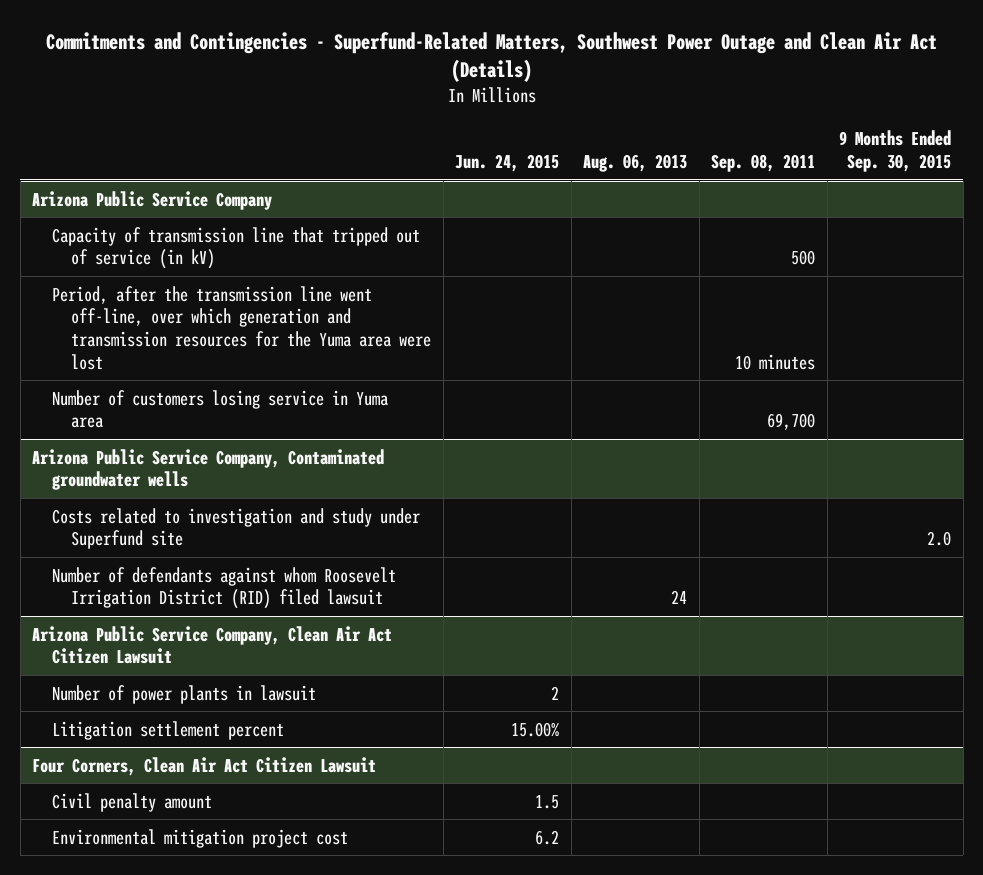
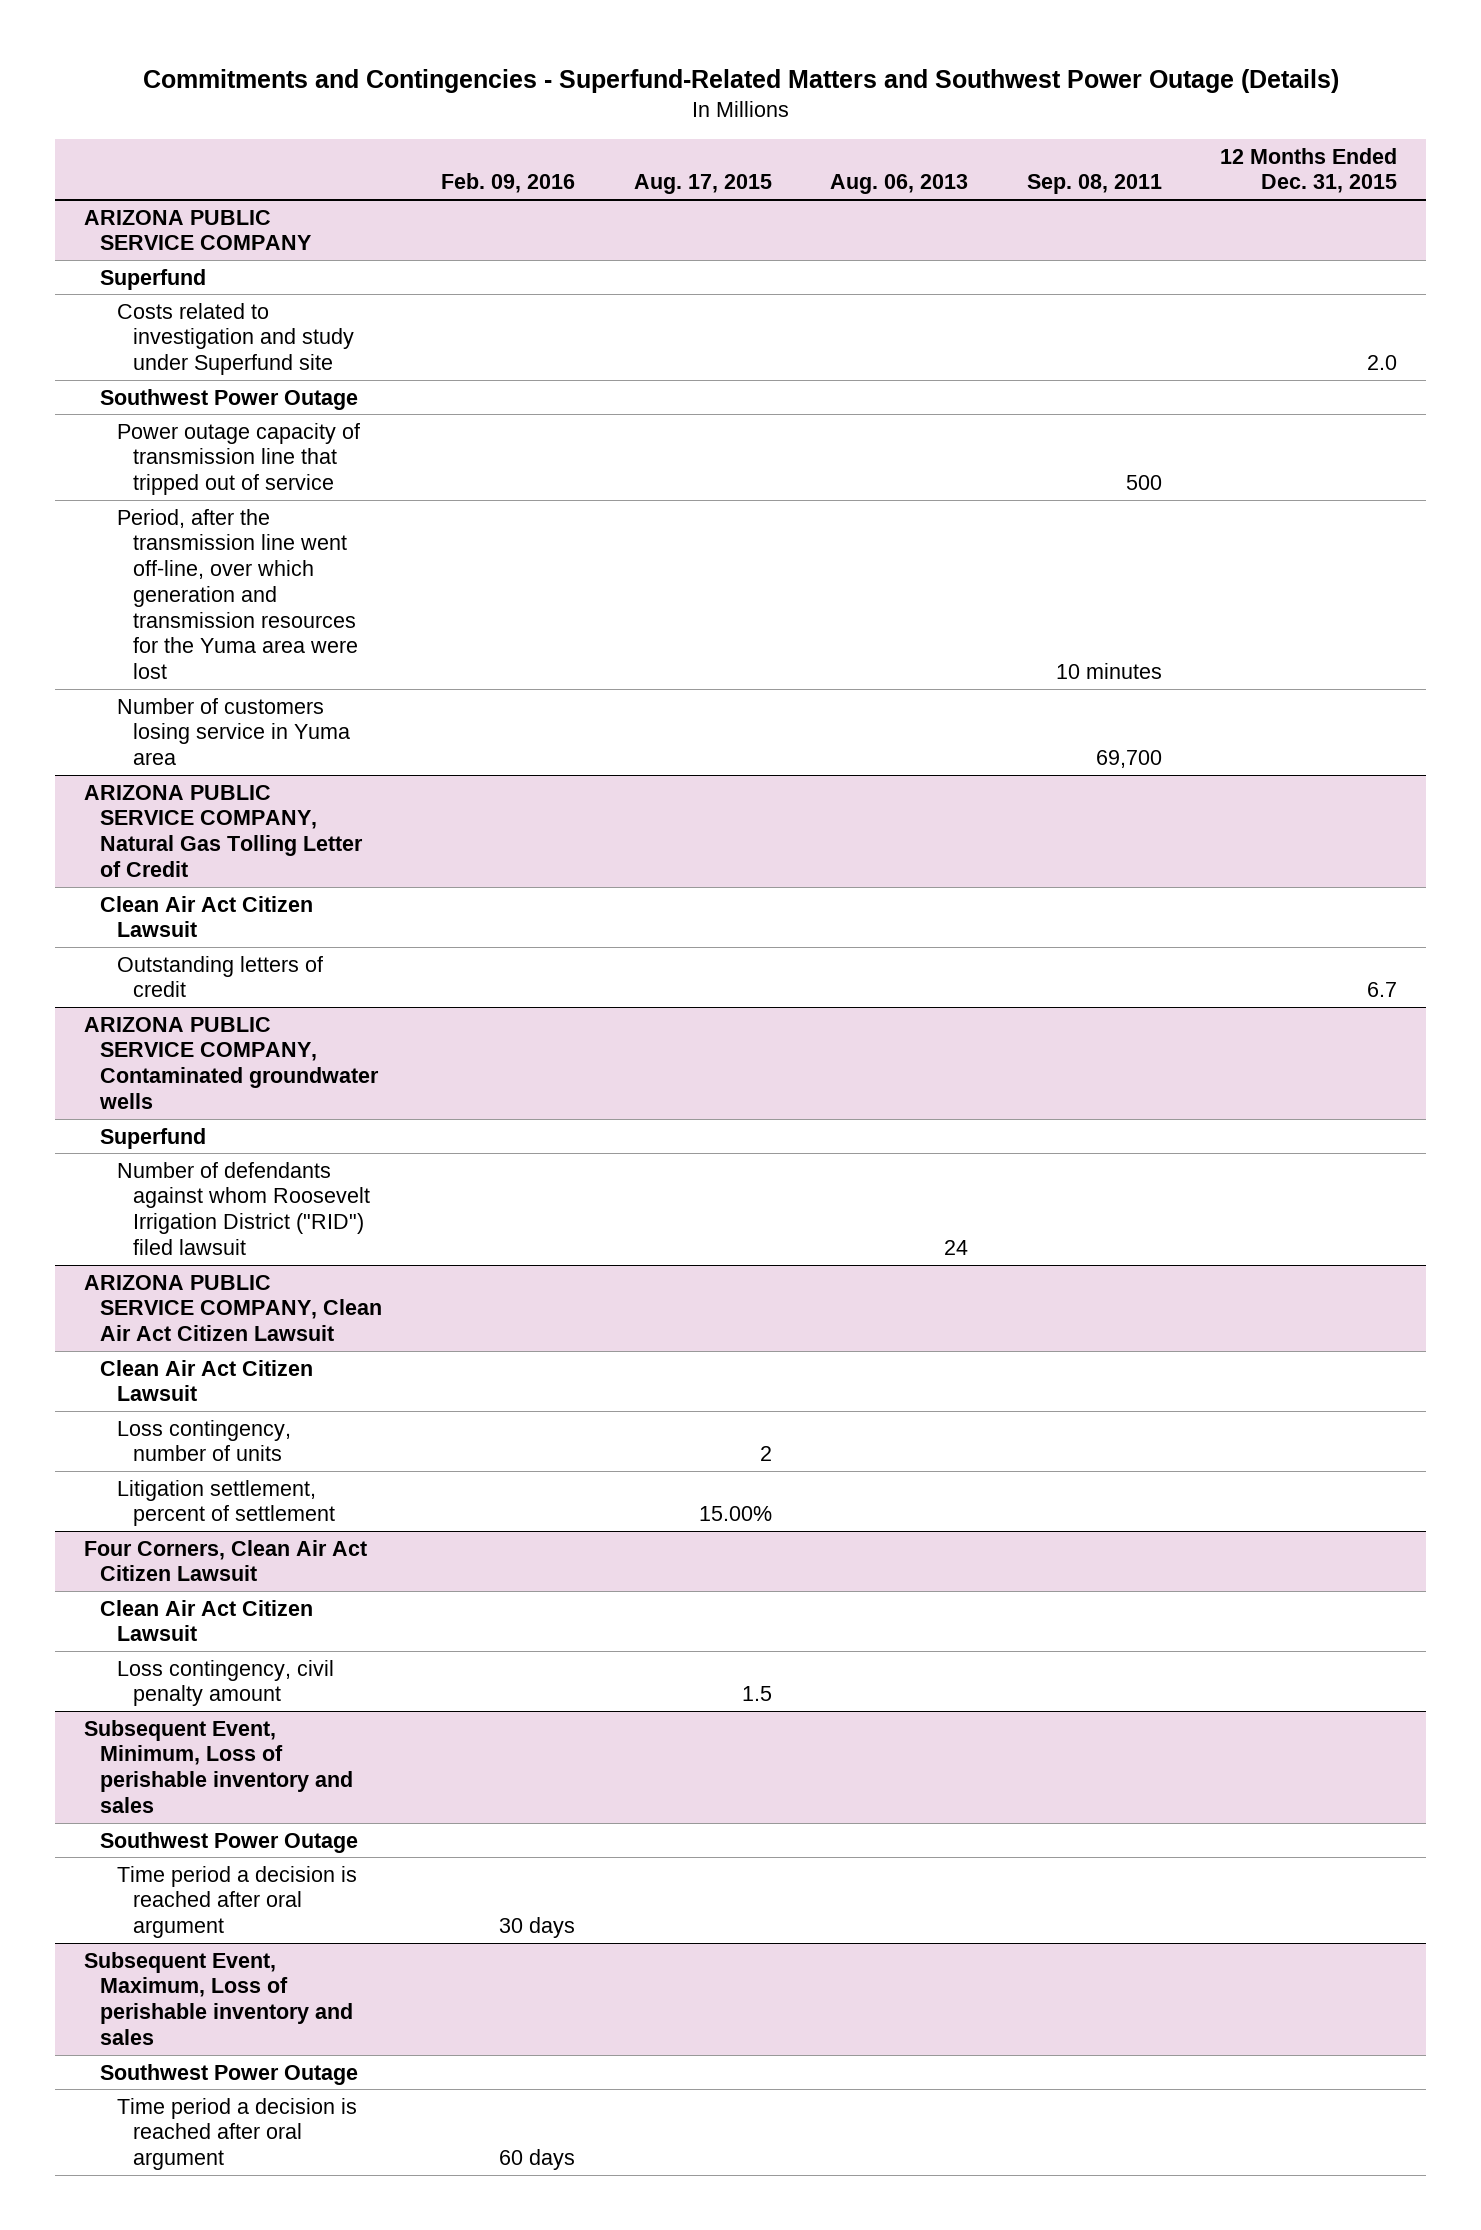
[45,31,937,83] Commitments and Contingencies - Superfund-Related Matters, Southwest Power Outage and Clean Air Act (Details) -> [142,69,1339,94] Commitments and Contingencies - Superfund-Related Matters and Southwest Power Outage (Details)
[455,153,560,172] Jun. 24, 2015 -> none
[839,130,952,172] 9 Months Ended Sep. 30, 2015 -> none
none -> [441,173,576,194] Feb. 09, 2016
none -> [633,174,772,195] Aug. 17, 2015
none -> [1220,147,1398,194] 12 Months Ended Dec. 31, 2015
[32,190,273,210] Arizona Public Service Company -> [83,209,312,251] ARIZONA PUBLIC SERVICE COMPANY
none -> [100,268,207,290] Superfund
none -> [116,302,355,376] Costs related to investigation and study under Superfund site
none -> [100,388,359,410] Southwest Power Outage
[51,226,420,270] Capacity of transmission line that tripped out of service (in kV) -> [116,422,360,496] Power outage capacity of transmission line that tripped out of service
[51,507,420,550] Costs related to investigation and study under Superfund site -> none
none -> [83,784,364,877] ARIZONA PUBLIC SERVICE COMPANY, Natural Gas Tolling Letter of Credit
none -> [100,895,314,938] Clean Air Act Citizen Lawsuit
none -> [116,955,323,998] Outstanding letters of credit
[32,448,385,491] Arizona Public Service Company, Contaminated groundwater wells -> [83,1016,380,1109] ARIZONA PUBLIC SERVICE COMPANY, Contaminated groundwater wells
none -> [100,1127,207,1149] Superfund
[51,566,396,610] Number of defendants against whom Roosevelt Irrigation District (RID) filed lawsuit -> [116,1161,371,1255] Number of defendants against whom Roosevelt Irrigation District ("RID") filed lawsuit
[32,625,393,665] Arizona Public Service Company, Clean Air Act Citizen Lawsuit -> [83,1274,383,1342] ARIZONA PUBLIC SERVICE COMPANY, Clean Air Act Citizen Lawsuit
none -> [100,1359,314,1402] Clean Air Act Citizen Lawsuit
[51,684,316,704] Number of power plants in lawsuit -> [116,1419,291,1462] Loss contingency, number of units
[51,720,284,740] Litigation settlement percent -> [116,1479,336,1527] Litigation settlement, percent of settlement
[51,828,348,848] Environmental mitigation project cost -> none
none -> [100,1599,314,1642] Clean Air Act Citizen Lawsuit
[51,792,212,812] Civil penalty amount -> [116,1659,334,1707] Loss contingency, civil penalty amount
none -> [83,1719,354,1813] Subsequent Event, Minimum, Loss of perishable inventory and sales
none -> [100,1831,359,1853] Southwest Power Outage
none -> [116,1865,357,1939] Time period a decision is reached after oral argument
none -> [83,1951,354,2045] Subsequent Event, Maximum, Loss of perishable inventory and sales
none -> [100,2063,359,2085] Southwest Power Outage
none -> [116,2097,357,2171] Time period a decision is reached after oral argument

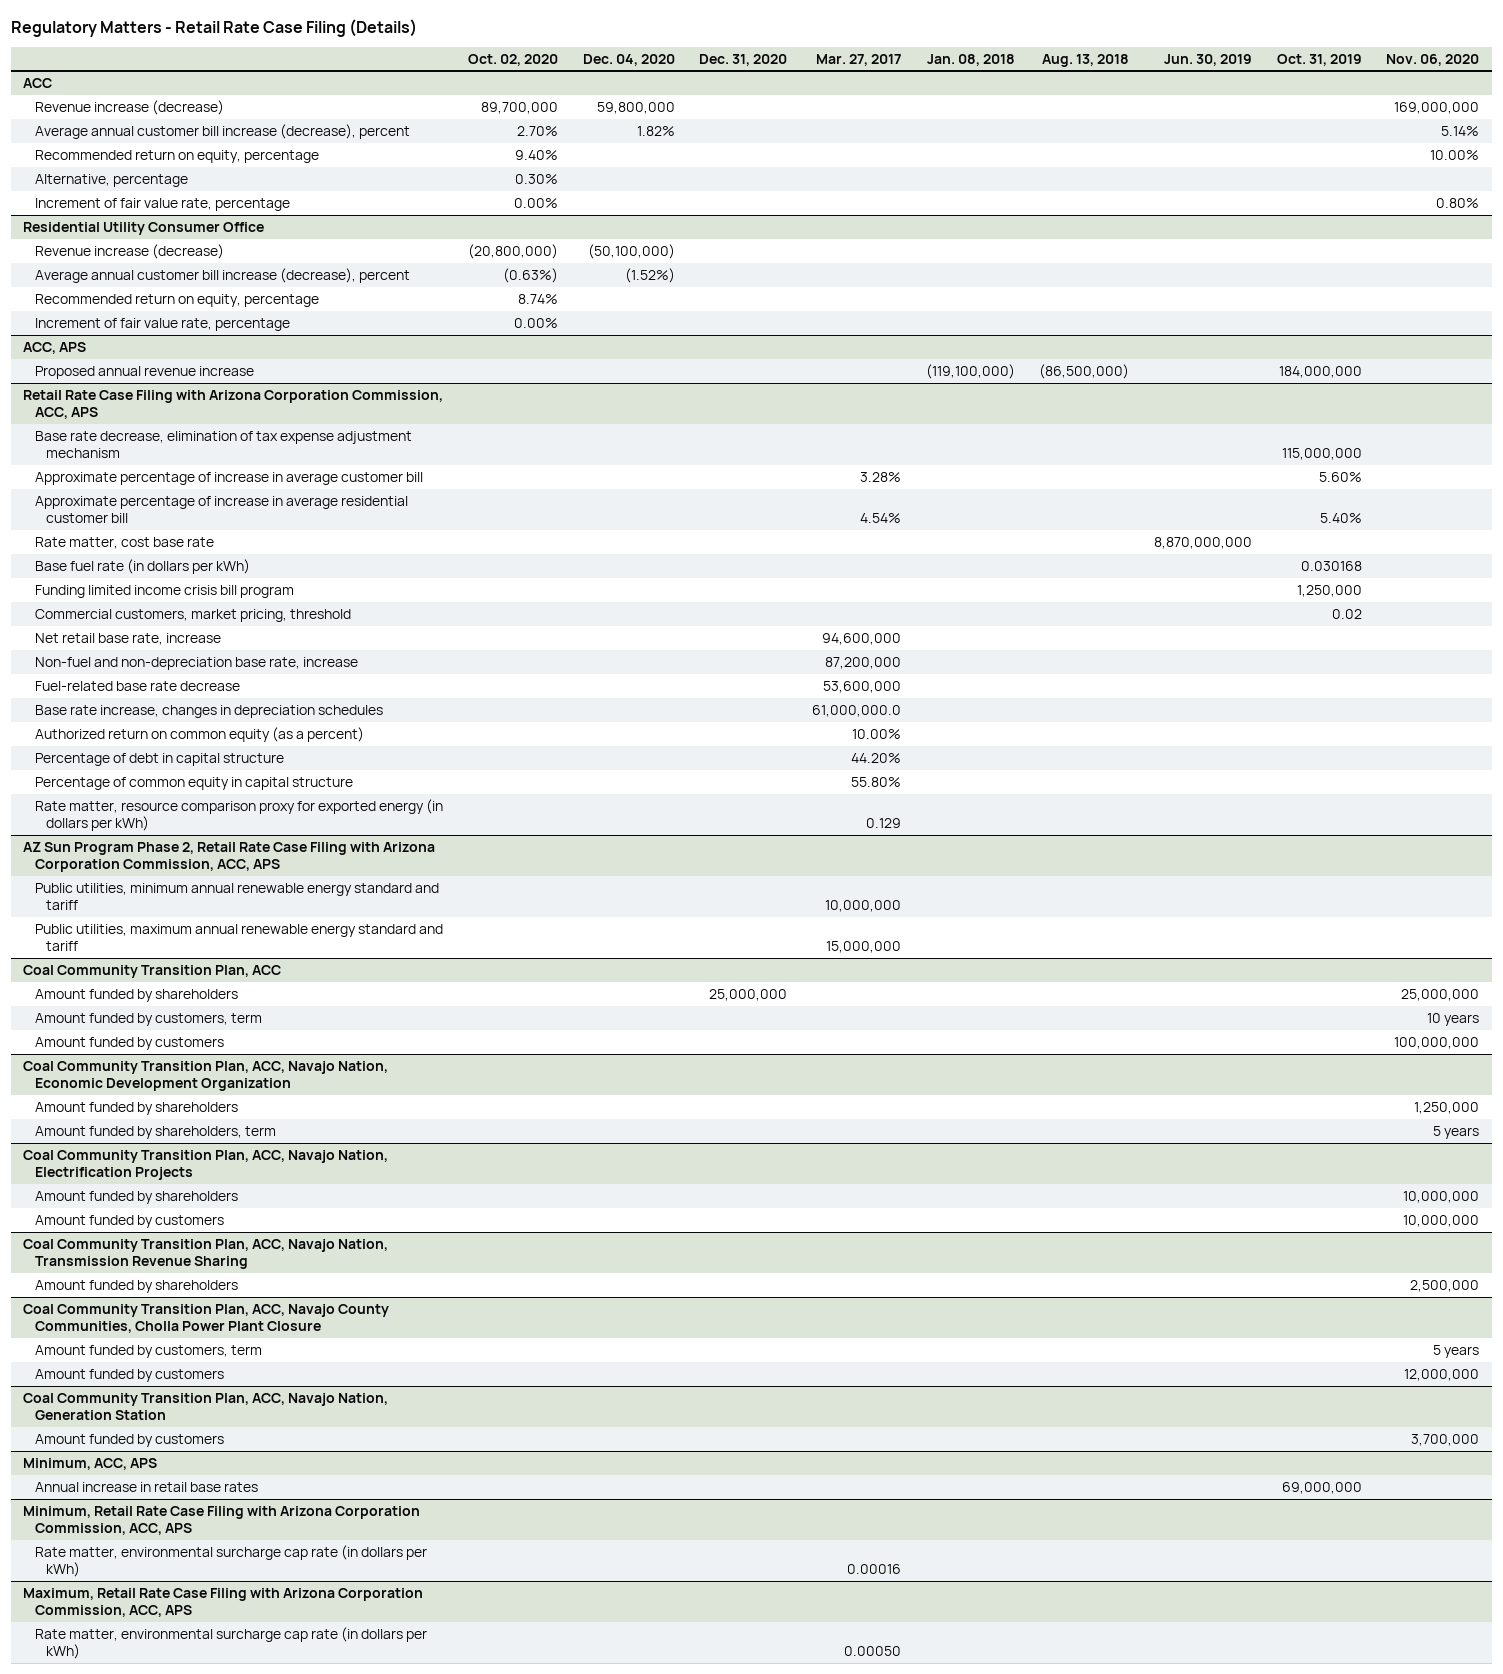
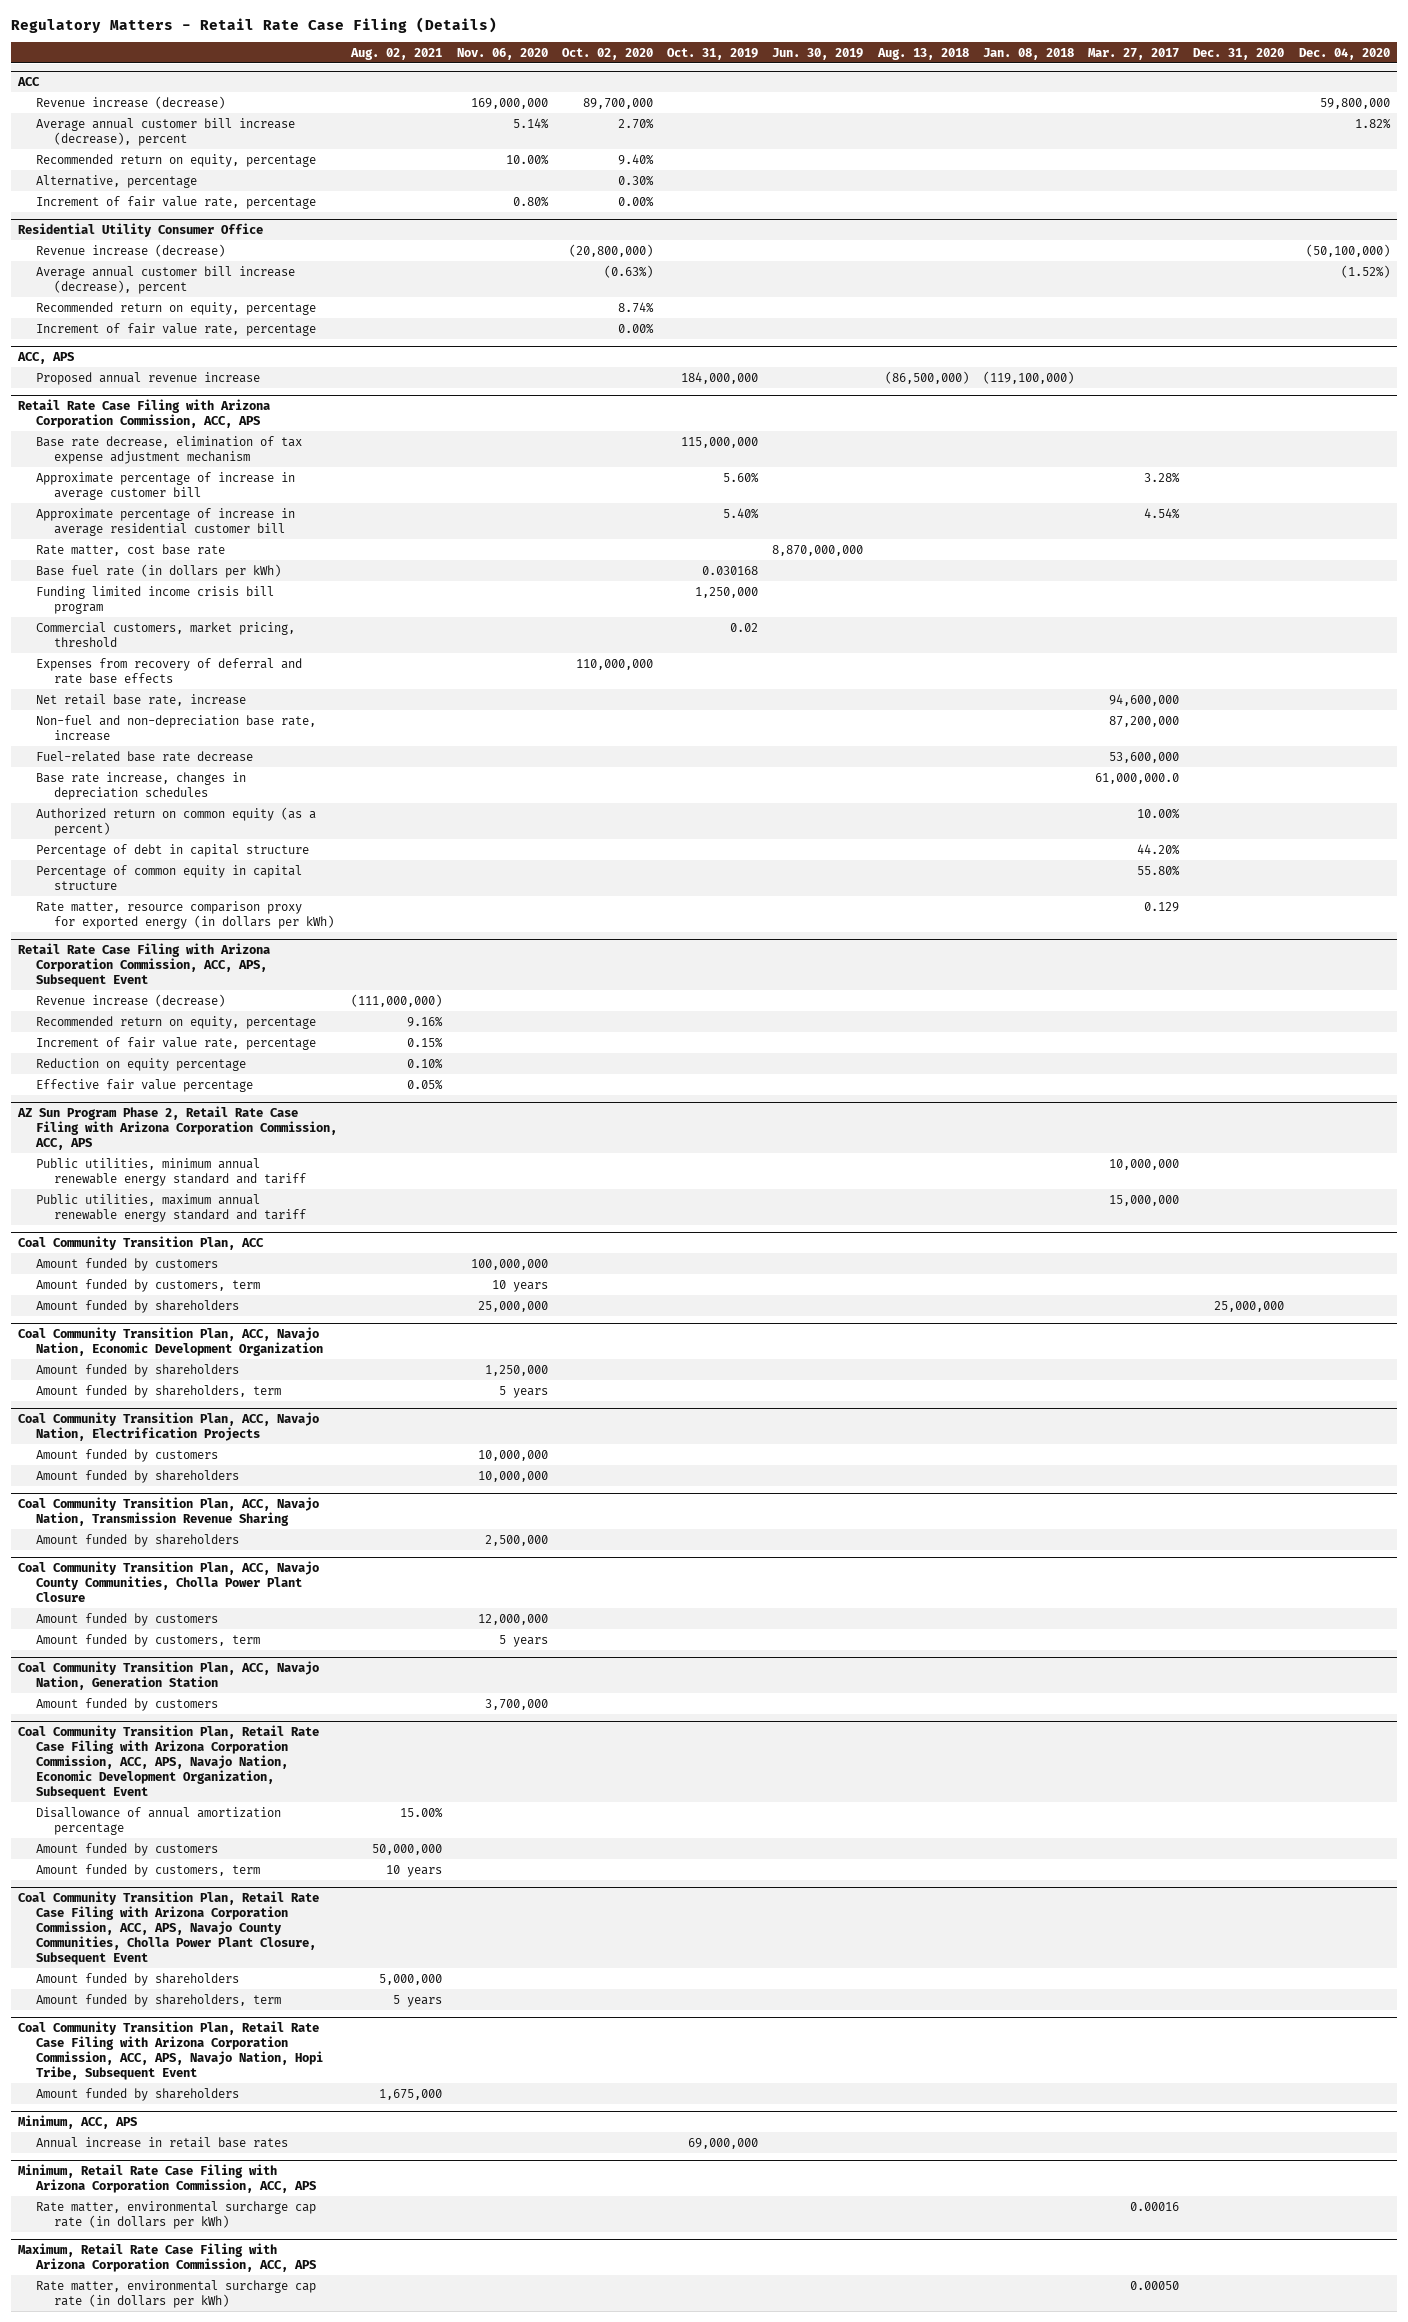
none -> [350,47,443,60] Aug. 02, 2021
none -> [36,657,303,684] Expenses from recovery of deferral and rate base effects
none -> [18,943,271,988] Retail Rate Case Filing with Arizona Corporation Commission, ACC, APS, Subsequent Event
none -> [36,993,226,1007] Revenue increase (decrease)
none -> [36,1015,317,1029] Recommended return on equity, percentage
none -> [36,1036,317,1050] Increment of fair value rate, percentage
none -> [36,1057,247,1071] Reduction on equity percentage
none -> [36,1078,254,1092] Effective fair value percentage
[34,1012,262,1026] Amount funded by customers, term -> [36,1278,261,1292] Amount funded by customers, term
[34,988,238,1002] Amount funded by shareholders -> [36,1299,240,1313] Amount funded by shareholders
[34,1190,238,1204] Amount funded by shareholders -> [36,1469,240,1483] Amount funded by shareholders
[34,1344,262,1358] Amount funded by customers, term -> [36,1633,261,1647] Amount funded by customers, term
none -> [18,1725,320,1800] Coal Community Transition Plan, Retail Rate Case Filing with Arizona Corporation Commission, ACC, APS, Navajo Nation, Economic Development Organization, Subsequent Event
none -> [36,1806,282,1835] Disallowance of annual amortization percentage
none -> [36,1842,219,1856] Amount funded by customers
none -> [36,1863,261,1877] Amount funded by customers, term
none -> [18,1891,320,1966] Coal Community Transition Plan, Retail Rate Case Filing with Arizona Corporation Commission, ACC, APS, Navajo County Communities, Cholla Power Plant Closure, Subsequent Event
none -> [36,1972,240,1986] Amount funded by shareholders
none -> [36,1993,282,2007] Amount funded by shareholders, term
none -> [18,2021,324,2081] Coal Community Transition Plan, Retail Rate Case Filing with Arizona Corporation Commission, ACC, APS, Navajo Nation, Hopi Tribe, Subsequent Event
none -> [36,2087,240,2101] Amount funded by shareholders

